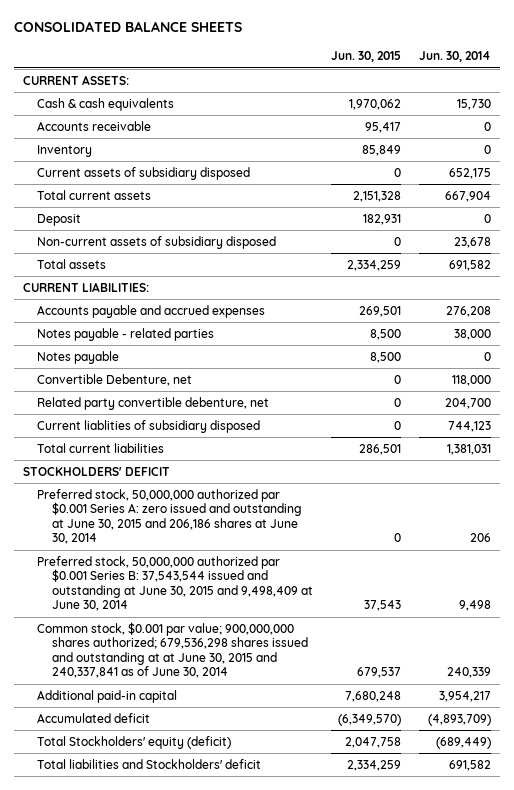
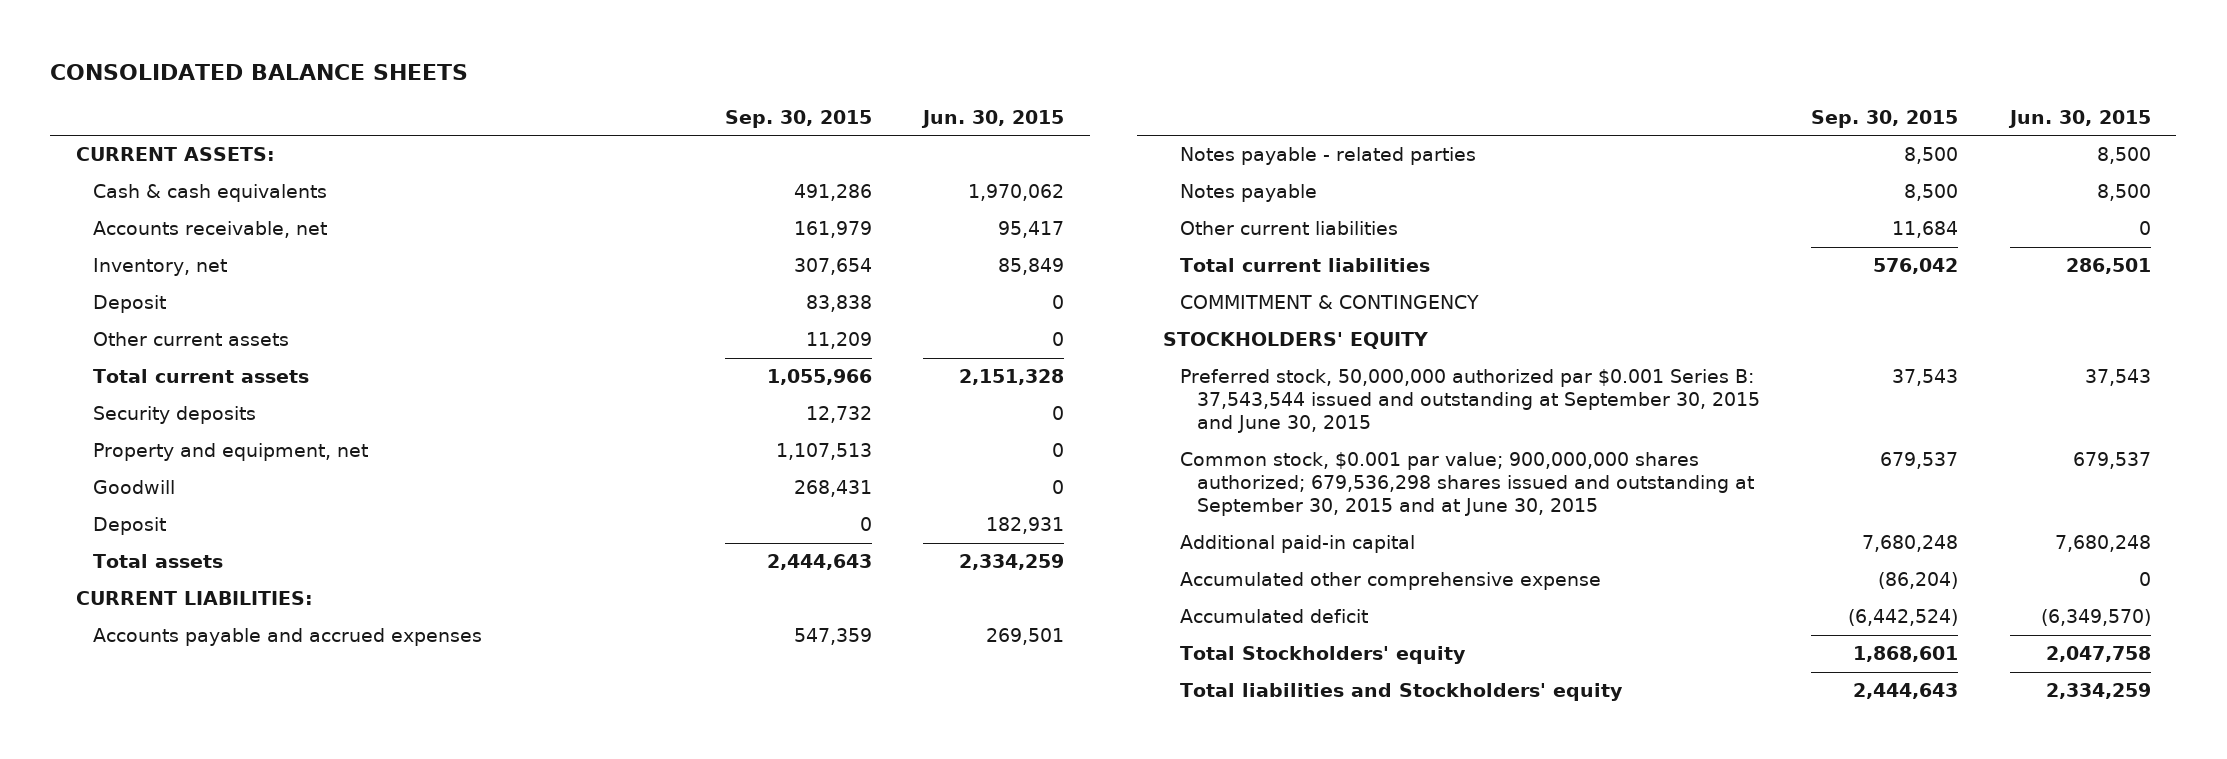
[419,51,492,63] Jun. 30, 2014 -> none
none -> [724,110,872,129] Sep. 30, 2015
[37,166,251,180] Current assets of subsidiary disposed -> none
[37,120,152,131] Accounts receivable -> [93,221,328,239] Accounts receivable, net
[37,144,93,157] Inventory -> [93,258,228,277] Inventory, net
none -> [93,295,167,314] Deposit
none -> [93,332,290,347] Other current assets
none -> [93,406,257,425] Security deposits
none -> [93,443,369,462] Property and equipment, net
none -> [93,480,176,495] Goodwill
[37,235,277,249] Non-current assets of subsidiary disposed -> none
[37,373,193,386] Convertible Debenture, net -> none
[37,396,270,410] Related party convertible debenture, net -> none
[37,419,261,433] Current liablities of subsidiary disposed -> none
none -> [1179,221,1398,236] Other current liabilities
[37,488,302,545] Preferred stock, 50,000,000 authorized par $0.001 Series A: zero issued and outstanding at June 30, 2015 and 206,186 shares at June 30, 2014 -> none
none -> [1179,295,1479,310] COMMITMENT & CONTINGENCY
[22,466,170,476] STOCKHOLDERS' DEFICIT -> [1162,332,1428,350] STOCKHOLDERS' EQUITY
[37,555,313,612] Preferred stock, 50,000,000 authorized par $0.001 Series B: 37,543,544 issued and outstanding at June 30, 2015 and 9,498,409 at June 30, 2014 -> [1179,369,1761,434] Preferred stock, 50,000,000 authorized par $0.001 Series B: 37,543,544 issued and outstanding at September 30, 2015 and June 30, 2015
[37,621,308,679] Common stock, $0.001 par value; 900,000,000 shares authorized; 679,536,298 shares issued and outstanding at at June 30, 2015 and 240,337,841 as of June 30, 2014 -> [1179,452,1755,517] Common stock, $0.001 par value; 900,000,000 shares authorized; 679,536,298 shares issued and outstanding at September 30, 2015 and at June 30, 2015
none -> [1179,572,1601,591] Accumulated other comprehensive expense
[37,735,232,749] Total Stockholders' equity (deficit) -> [1179,646,1466,665] Total Stockholders' equity
[37,758,262,769] Total liabilities and Stockholders' deficit -> [1179,683,1623,702] Total liabilities and Stockholders' equity

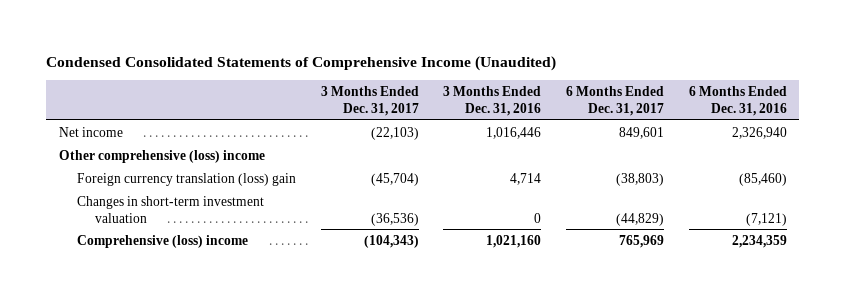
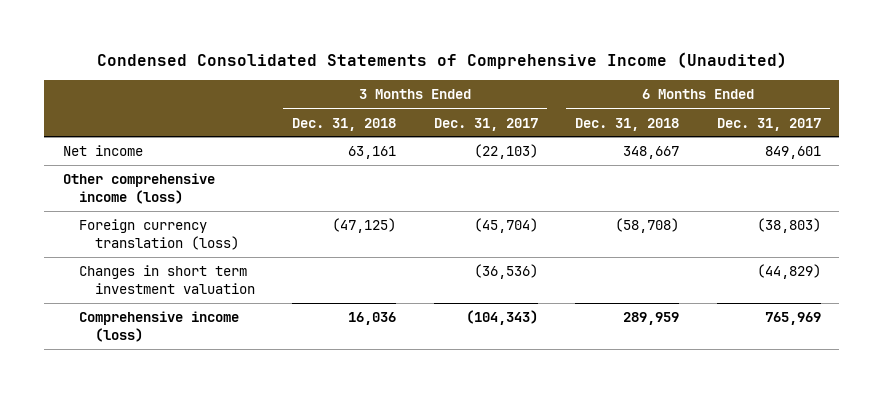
[443,86,542,117] 3 Months Ended Dec. 31, 2016 -> none
[688,86,787,117] 6 Months Ended Dec. 31, 2016 -> none
none -> [292,117,397,131] Dec. 31, 2018
none -> [575,117,680,131] Dec. 31, 2018
[58,149,265,163] Other comprehensive (loss) income -> [62,173,215,205] Other comprehensive income (loss)
[76,172,296,186] Foreign currency translation (loss) gain -> [78,219,239,251] Foreign currency translation (loss)
[76,195,264,223] Changes in short-term investment valuation -> [78,265,255,295] Changes in short term investment valuation
[76,234,248,248] Comprehensive (loss) income -> [78,311,239,343] Comprehensive income (loss)

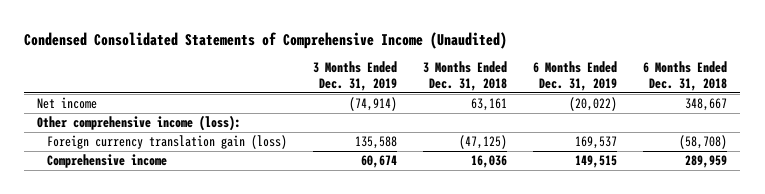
[433,117,538,131] Dec. 31, 2017 -> none
[716,117,821,131] Dec. 31, 2017 -> none
none -> [313,61,398,91] 3 Months Ended Dec. 31, 2019
none -> [533,61,618,91] 6 Months Ended Dec. 31, 2019
[78,265,255,295] Changes in short term investment valuation -> none
[62,173,215,205] Other comprehensive income (loss) -> [37,115,242,132] Other comprehensive income (loss):
[78,219,239,251] Foreign currency translation (loss) -> [47,135,288,150] Foreign currency translation gain (loss)
[78,311,239,343] Comprehensive income (loss) -> [47,154,168,169] Comprehensive income

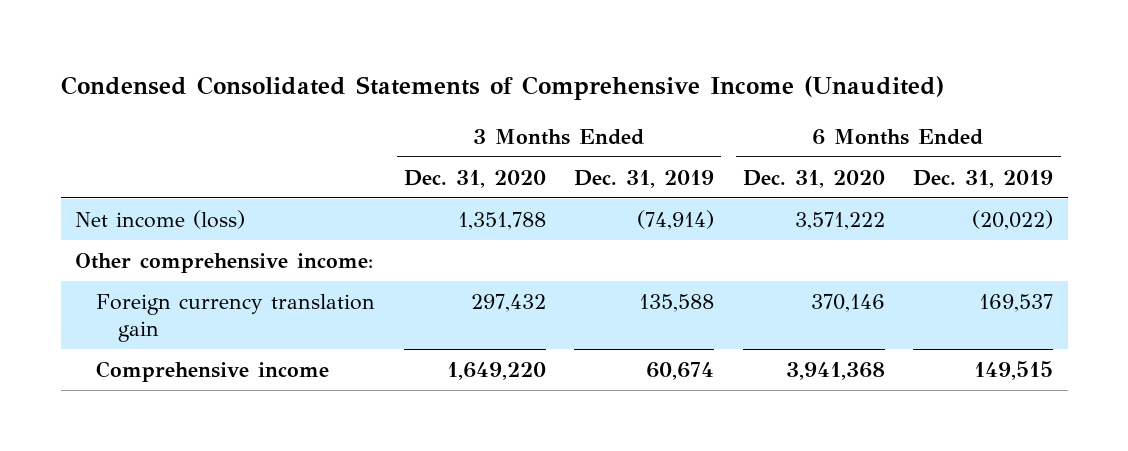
[423,61,508,91] 3 Months Ended Dec. 31, 2018 -> none
[643,61,728,91] 6 Months Ended Dec. 31, 2018 -> none
none -> [403,169,546,188] Dec. 31, 2020
none -> [742,169,885,188] Dec. 31, 2020
[37,97,98,110] Net income -> [74,209,245,229] Net income (loss)
[37,115,242,132] Other comprehensive income (loss): -> [74,252,373,273] Other comprehensive income:
[47,135,288,150] Foreign currency translation gain (loss) -> [96,293,376,342] Foreign currency translation gain

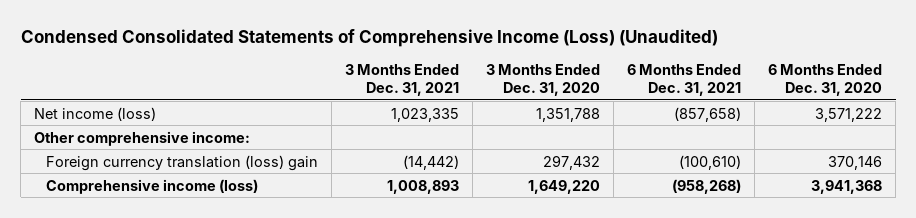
[60,76,944,101] Condensed Consolidated Statements of Comprehensive Income (Unaudited) -> [20,29,718,48] Condensed Consolidated Statements of Comprehensive Income (Loss) (Unaudited)
[574,169,715,188] Dec. 31, 2019 -> none
[913,169,1054,188] Dec. 31, 2019 -> none
none -> [345,64,460,96] 3 Months Ended Dec. 31, 2021
none -> [627,64,742,96] 6 Months Ended Dec. 31, 2021
[96,293,376,342] Foreign currency translation gain -> [45,154,318,171] Foreign currency translation (loss) gain
[96,360,330,382] Comprehensive income -> [45,178,258,194] Comprehensive income (loss)

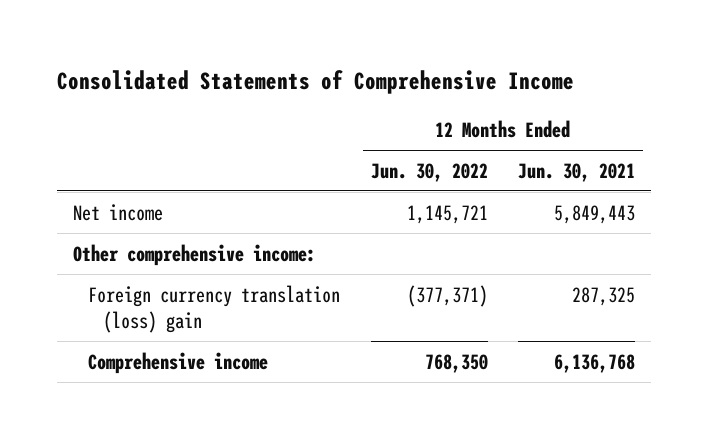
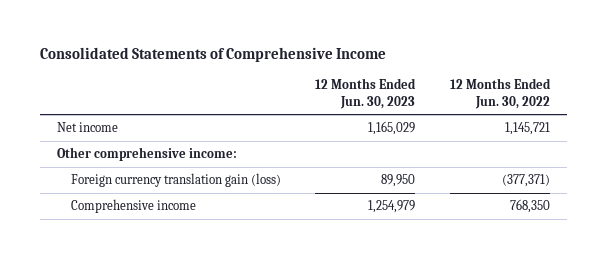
[518,162,636,182] Jun. 30, 2021 -> none
none -> [315,78,417,109] 12 Months Ended Jun. 30, 2023
[87,284,340,333] Foreign currency translation (loss) gain -> [70,173,281,188] Foreign currency translation gain (loss)

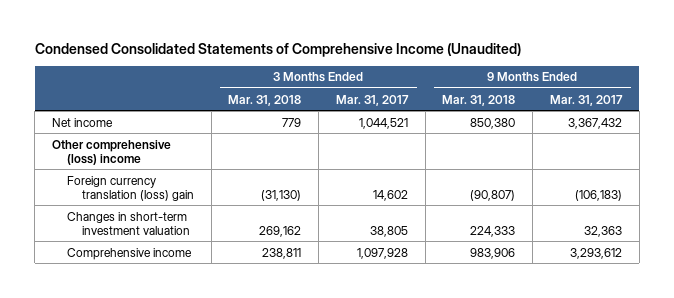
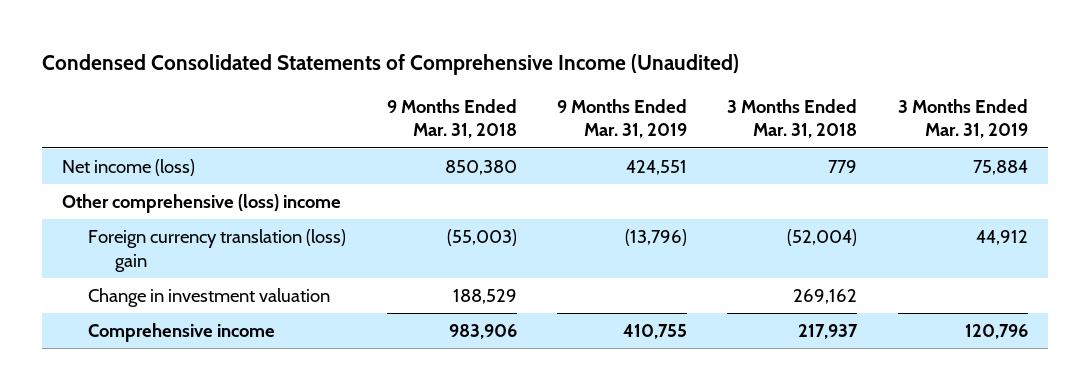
[335,94,409,106] Mar. 31, 2017 -> none
[549,94,623,106] Mar. 31, 2017 -> none
none -> [557,98,688,139] 9 Months Ended Mar. 31, 2019
none -> [897,98,1028,139] 3 Months Ended Mar. 31, 2019
[52,117,114,127] Net income -> [62,159,196,177] Net income (loss)
[261,189,302,201] (31,130) -> [787,229,858,247] (52,004)
[470,189,516,201] (90,807) -> [446,229,517,247] (55,003)
[66,211,190,235] Changes in short-term investment valuation -> [88,288,331,308] Change in investment valuation
[470,225,516,237] 224,333 -> [452,289,517,305] 188,529
[262,247,302,259] 238,811 -> [798,324,859,340] 217,937

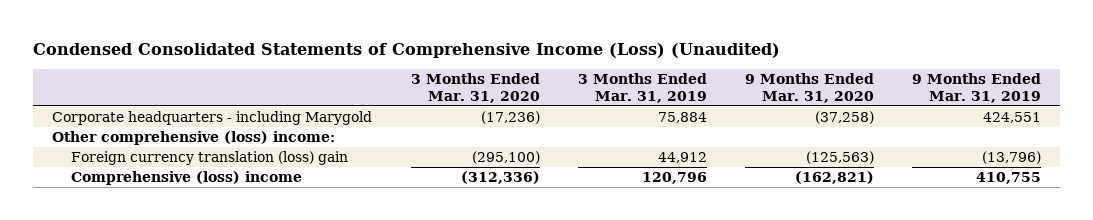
[42,54,740,76] Condensed Consolidated Statements of Comprehensive Income (Unaudited) -> [33,43,781,59] Condensed Consolidated Statements of Comprehensive Income (Loss) (Unaudited)
[386,98,517,139] 9 Months Ended Mar. 31, 2018 -> none
[727,98,858,139] 3 Months Ended Mar. 31, 2018 -> none
none -> [410,73,540,103] 3 Months Ended Mar. 31, 2020
none -> [744,73,874,103] 9 Months Ended Mar. 31, 2020
[62,159,196,177] Net income (loss) -> [52,111,373,126] Corporate headquarters - including Marygold
[62,194,342,214] Other comprehensive (loss) income -> [52,131,336,146] Other comprehensive (loss) income:
[88,288,331,308] Change in investment valuation -> none
[88,323,276,343] Comprehensive income -> [71,171,303,186] Comprehensive (loss) income

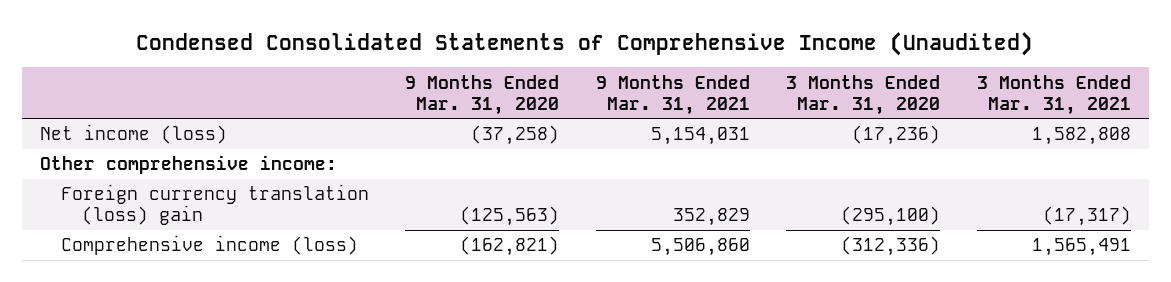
[33,43,781,59] Condensed Consolidated Statements of Comprehensive Income (Loss) (Unaudited) -> [136,31,1034,56] Condensed Consolidated Statements of Comprehensive Income (Unaudited)
[577,73,707,103] 3 Months Ended Mar. 31, 2019 -> none
[911,73,1041,103] 9 Months Ended Mar. 31, 2019 -> none
none -> [595,74,750,115] 9 Months Ended Mar. 31, 2021
none -> [976,74,1131,115] 3 Months Ended Mar. 31, 2021
[52,111,373,126] Corporate headquarters - including Marygold -> [40,124,228,145] Net income (loss)
[52,131,336,146] Other comprehensive (loss) income: -> [40,155,338,175] Other comprehensive income:
[71,171,303,186] Comprehensive (loss) income -> [60,235,358,256] Comprehensive income (loss)

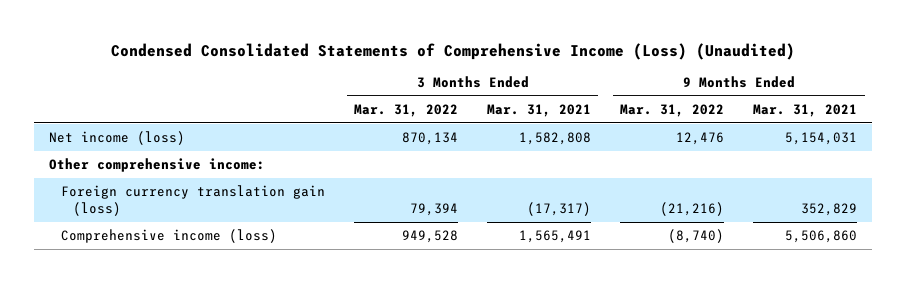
[136,31,1034,56] Condensed Consolidated Statements of Comprehensive Income (Unaudited) -> [111,42,796,60] Condensed Consolidated Statements of Comprehensive Income (Loss) (Unaudited)
[405,74,560,115] 9 Months Ended Mar. 31, 2020 -> none
[786,74,941,115] 3 Months Ended Mar. 31, 2020 -> none
none -> [354,104,459,118] Mar. 31, 2022
none -> [620,104,725,118] Mar. 31, 2022
[60,184,369,226] Foreign currency translation (loss) gain -> [60,185,325,217] Foreign currency translation gain (loss)

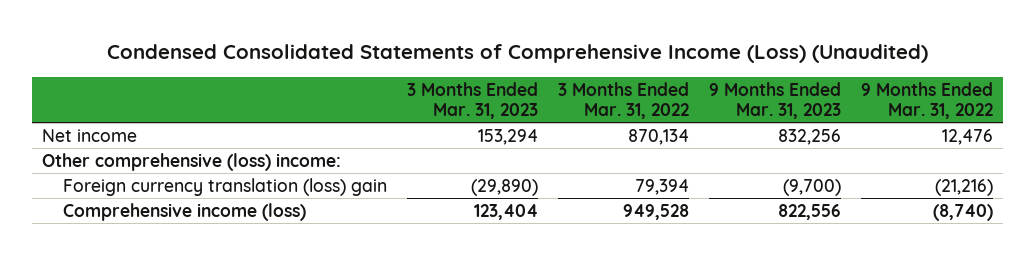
[487,104,592,118] Mar. 31, 2021 -> none
[753,104,858,118] Mar. 31, 2021 -> none
none -> [407,81,539,119] 3 Months Ended Mar. 31, 2023
none -> [709,81,842,119] 9 Months Ended Mar. 31, 2023
[49,131,186,146] Net income (loss) -> [41,128,137,142] Net income
[49,158,266,173] Other comprehensive income: -> [41,152,341,171] Other comprehensive (loss) income:
[60,185,325,217] Foreign currency translation gain (loss) -> [63,177,388,196] Foreign currency translation (loss) gain

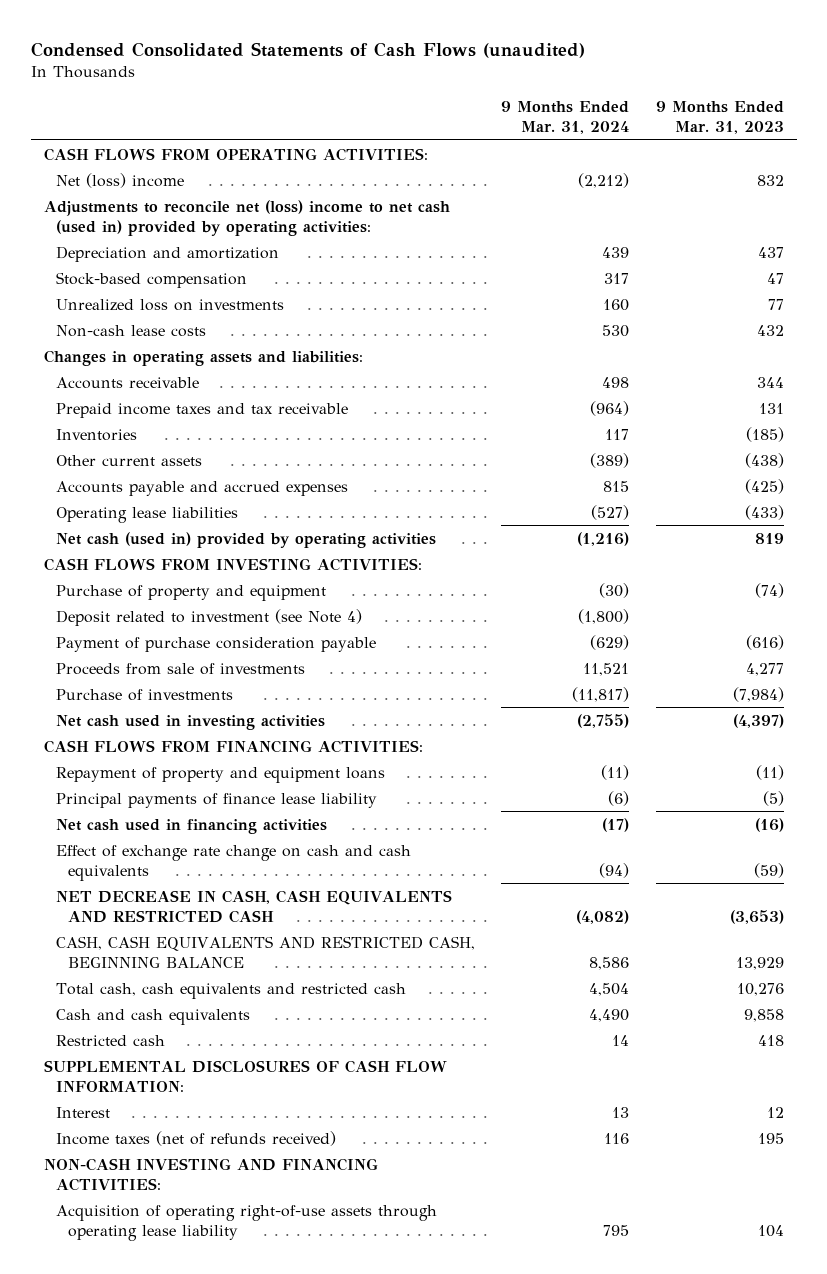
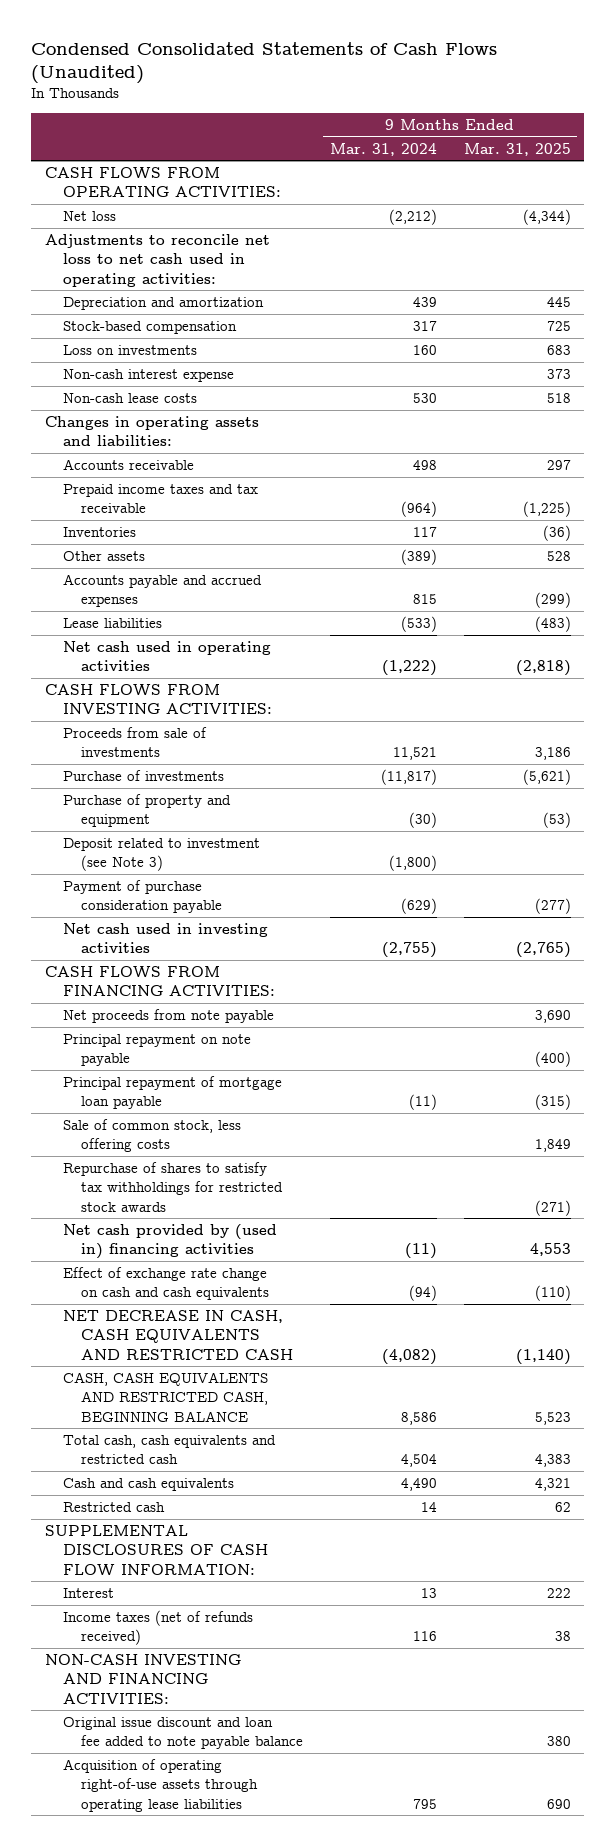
[30,41,585,58] Condensed Consolidated Statements of Cash Flows (unaudited) -> [31,41,498,84] Condensed Consolidated Statements of Cash Flows (Unaudited)
[655,100,784,135] 9 Months Ended Mar. 31, 2023 -> none
none -> [463,142,571,156] Mar. 31, 2025
[55,172,184,188] Net (loss) income -> [62,210,116,221] Net loss
[43,199,450,236] Adjustments to reconcile net (loss) income to net cash (used in) provided by operating activities: -> [44,233,270,287] Adjustments to reconcile net loss to net cash used in operating activities:
[55,298,284,311] Unrealized loss on investments -> [62,344,197,355] Loss on investments
none -> [62,368,234,382] Non-cash interest expense
[55,454,202,466] Other current assets -> [62,550,145,561] Other assets
[55,506,238,523] Operating lease liabilities -> [62,617,162,628] Lease liabilities
[591,504,630,520] (527) -> [401,615,438,632] (533)
[55,531,436,548] Net cash (used in) provided by operating activities -> [62,640,271,672] Net cash used in operating activities
[577,531,630,546] (1,216) -> [382,660,438,677] (1,222)
[55,608,362,626] Deposit related to investment (see Note 4) -> none
[55,584,326,601] Purchase of property and equipment -> [62,793,231,828] Purchase of property and equipment
none -> [62,837,260,872] Deposit related to investment (see Note 3)
[55,636,376,652] Payment of purchase consideration payable -> [62,879,223,914] Payment of purchase consideration payable
[55,766,385,783] Repayment of property and equipment loans -> none
[55,792,377,808] Principal payments of finance lease liability -> none
none -> [62,1008,274,1023] Net proceeds from note payable
none -> [62,1033,251,1067] Principal repayment on note payable
none -> [62,1075,282,1110] Principal repayment of mortgage loan payable
none -> [62,1118,241,1153] Sale of common stock, less offering costs
none -> [62,1161,284,1212] Repurchase of shares to satisfy tax withholdings for restricted stock awards
[55,818,327,834] Net cash used in financing activities -> [62,1223,277,1260] Net cash provided by (used in) financing activities
[602,817,630,832] (17) -> [405,1243,438,1260] (11)
none -> [62,1716,304,1750] Original issue discount and loan fee added to note payable balance
[55,1204,437,1241] Acquisition of operating right-of-use assets through operating lease liability -> [62,1758,259,1812] Acquisition of operating right-of-use assets through operating lease liabilities

